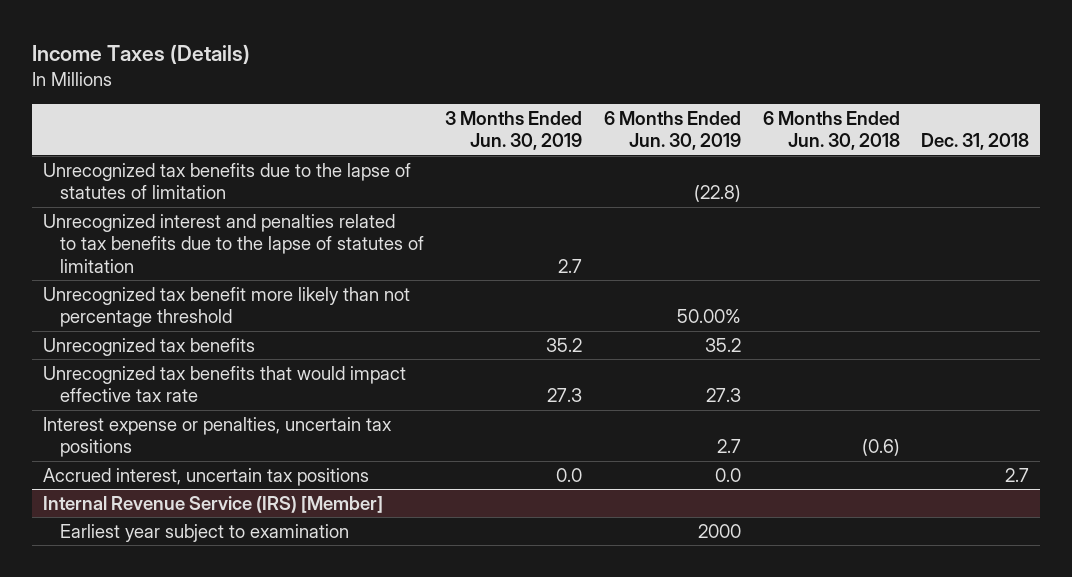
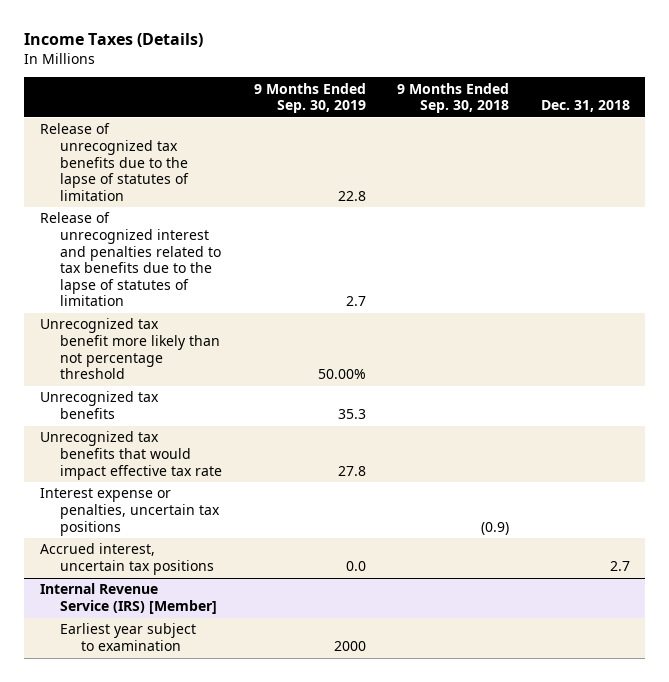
[445,110,583,151] 3 Months Ended Jun. 30, 2019 -> none
[603,110,741,151] 6 Months Ended Jun. 30, 2019 -> none
[762,110,900,151] 6 Months Ended Jun. 30, 2018 -> none
none -> [253,82,366,114] 9 Months Ended Sep. 30, 2019
none -> [397,82,510,114] 9 Months Ended Sep. 30, 2018
[42,162,411,200] Unrecognized tax benefits due to the lapse of statutes of limitation -> [39,123,190,201] Release of unrecognized tax benefits due to the lapse of statutes of limitation
[42,213,424,274] Unrecognized interest and penalties related to tax benefits due to the lapse of statutes of limitation -> [39,212,222,307] Release of unrecognized interest and penalties related to tax benefits due to the lapse of statutes of limitation

